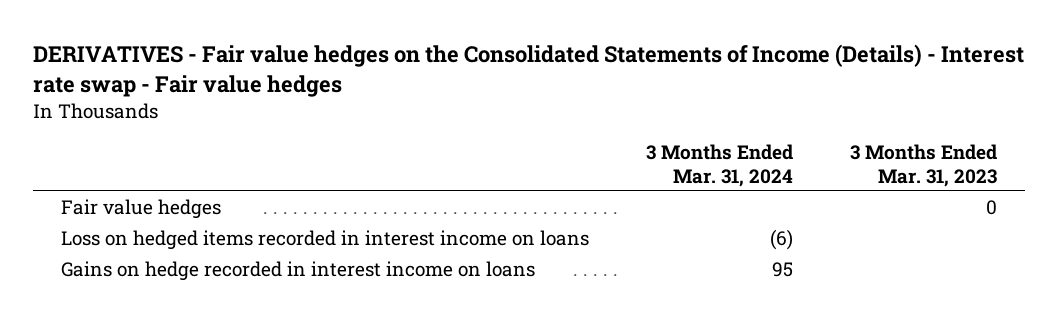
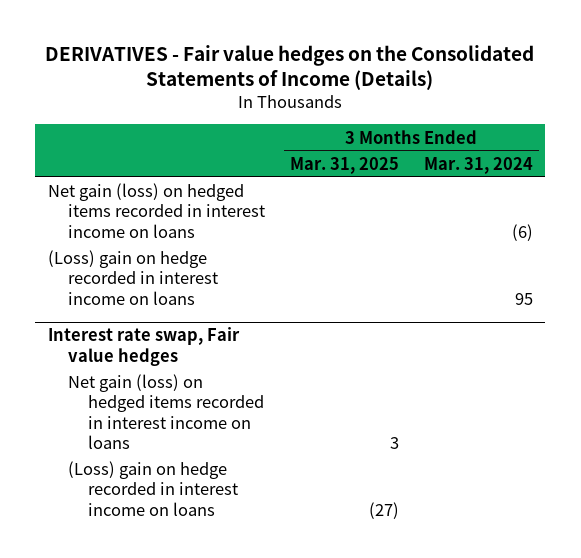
[32,44,1024,97] DERIVATIVES - Fair value hedges on the Consolidated Statements of Income (Details) - Interest rate swap - Fair value hedges -> [45,44,535,91] DERIVATIVES - Fair value hedges on the Consolidated Statements of Income (Details)
[849,143,997,187] 3 Months Ended Mar. 31, 2023 -> none
none -> [289,156,399,174] Mar. 31, 2025
[61,199,222,220] Fair value hedges -> none
[61,230,590,251] Loss on hedged items recorded in interest income on loans -> [47,183,265,238] Net gain (loss) on hedged items recorded in interest income on loans
[61,261,536,282] Gains on hedge recorded in interest income on loans -> [47,250,218,305] (Loss) gain on hedge recorded in interest income on loans
none -> [47,327,240,366] Interest rate swap, Fair value hedges
none -> [67,374,265,450] Net gain (loss) on hedged items recorded in interest income on loans
none -> [67,461,239,516] (Loss) gain on hedge recorded in interest income on loans

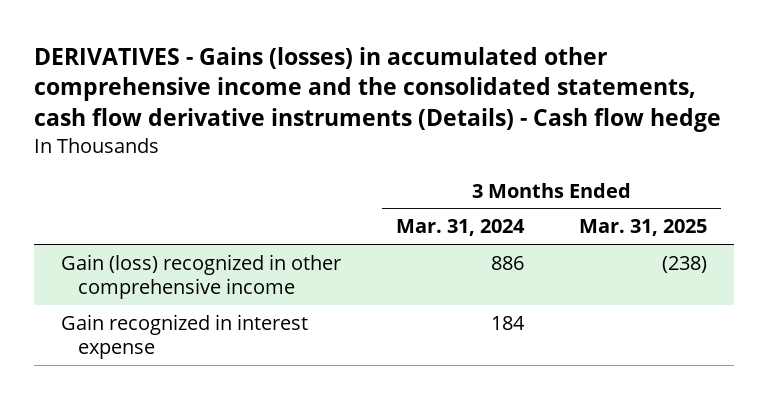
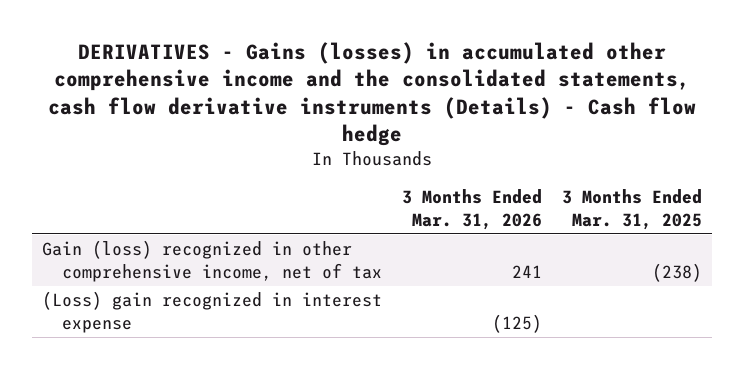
[396,219,526,237] Mar. 31, 2024 -> none
none -> [402,188,543,230] 3 Months Ended Mar. 31, 2026
[61,253,342,299] Gain (loss) recognized in other comprehensive income -> [41,240,382,283] Gain (loss) recognized in other comprehensive income, net of tax
[61,313,309,359] Gain recognized in interest expense -> [41,291,382,334] (Loss) gain recognized in interest expense

